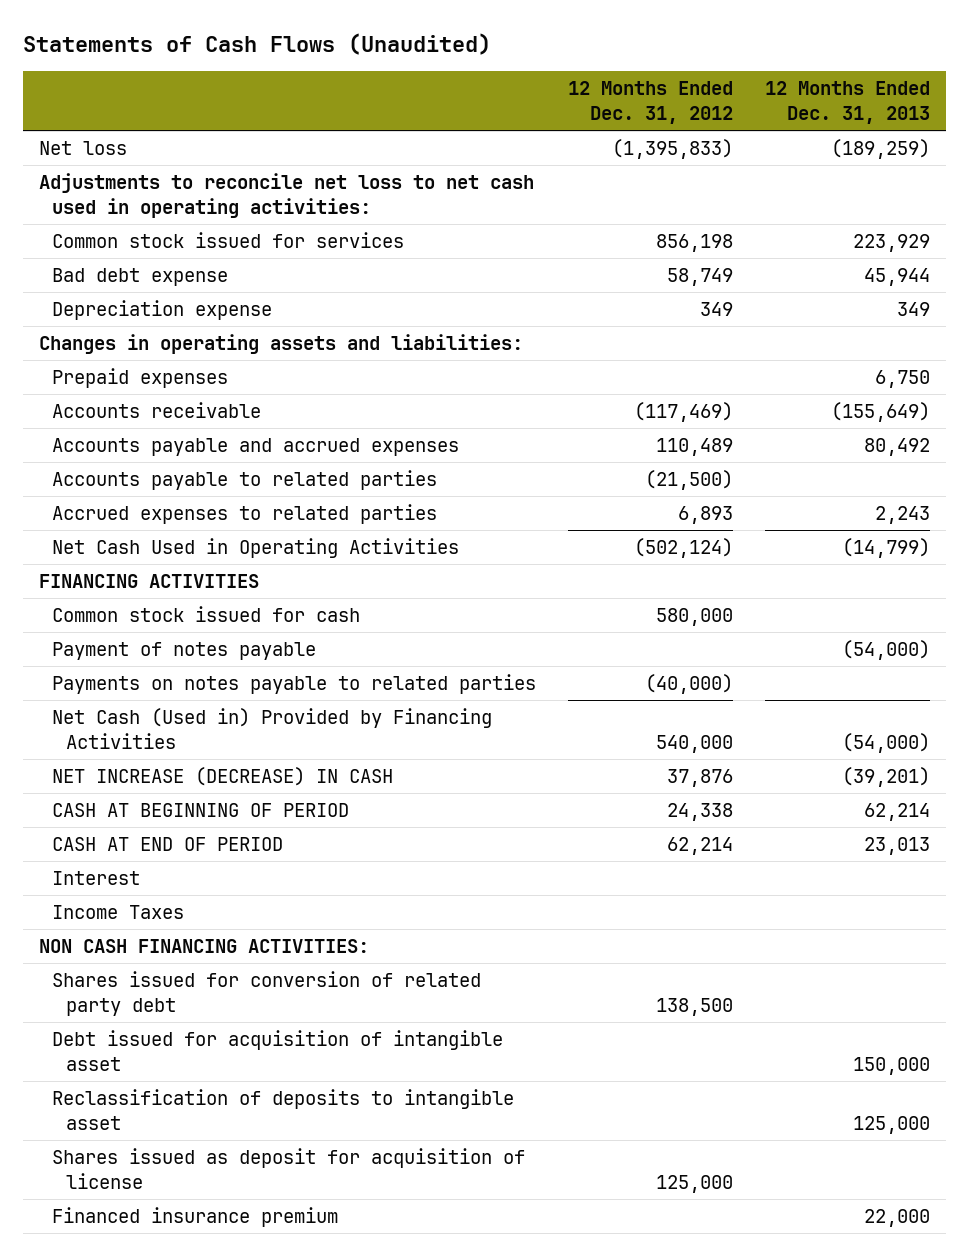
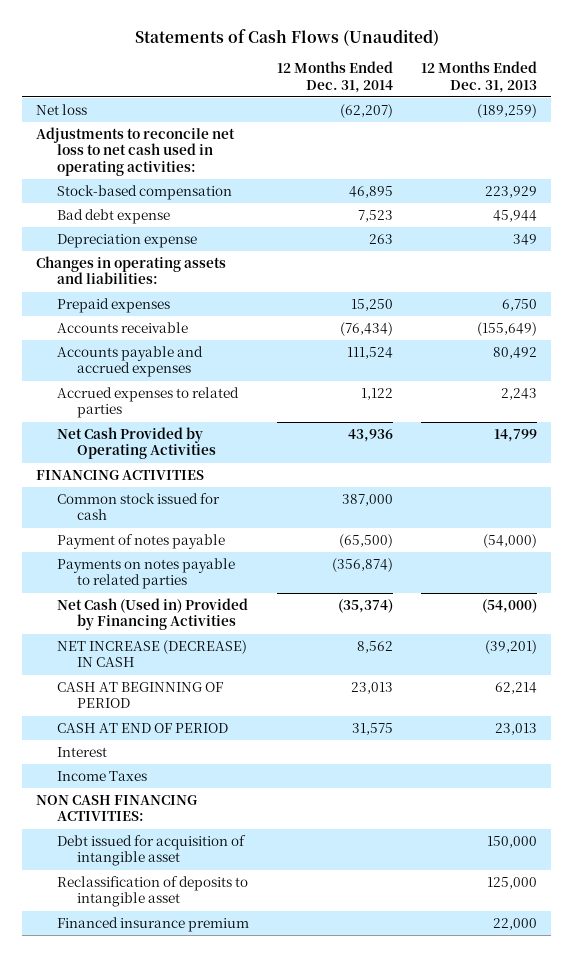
[568,81,734,125] 12 Months Ended Dec. 31, 2012 -> none
none -> [276,60,393,93] 12 Months Ended Dec. 31, 2014
[52,232,405,249] Common stock issued for services -> [56,184,232,200] Stock-based compensation
[52,470,438,491] Accounts payable to related parties -> none
[52,538,460,559] Net Cash Used in Operating Activities -> [56,426,217,460] Net Cash Provided by Operating Activities
[841,538,930,559] (14,799) -> [494,428,538,442] 14,799
[52,971,482,1016] Shares issued for conversion of related party debt -> none
[52,1148,526,1189] Shares issued as deposit for acquisition of license -> none

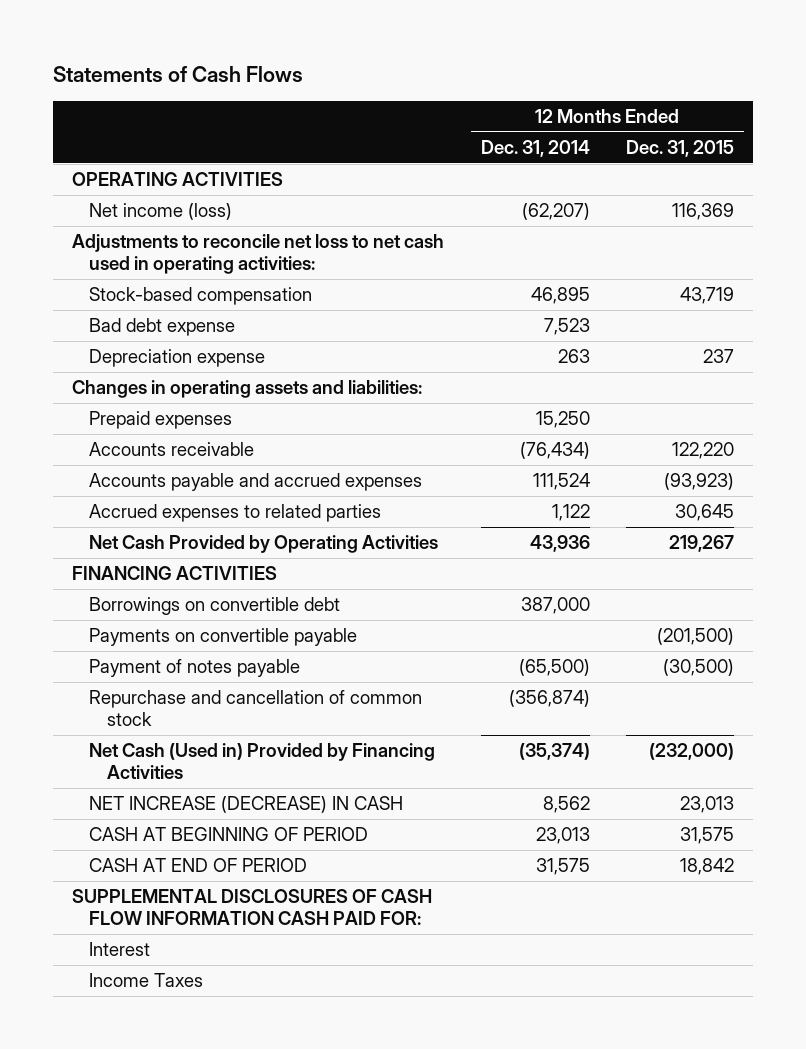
[134,28,439,46] Statements of Cash Flows (Unaudited) -> [53,66,304,83] Statements of Cash Flows
[421,60,538,93] 12 Months Ended Dec. 31, 2013 -> none
none -> [626,139,735,157] Dec. 31, 2015
none -> [71,172,283,187] OPERATING ACTIVITIES
[35,103,87,115] Net loss -> [89,203,233,221] Net income (loss)
[56,492,220,521] Common stock issued for cash -> [89,597,341,616] Borrowings on convertible debt
none -> [89,628,358,647] Payments on convertible payable
[56,557,235,590] Payments on notes payable to related parties -> [89,690,423,727] Repurchase and cancellation of common stock
none -> [71,889,432,926] SUPPLEMENTAL DISCLOSURES OF CASH FLOW INFORMATION CASH PAID FOR:
[35,794,198,822] NON CASH FINANCING ACTIVITIES: -> none
[56,834,246,867] Debt issued for acquisition of intangible asset -> none
[56,875,248,908] Reclassification of deposits to intangible asset -> none
[56,916,249,932] Financed insurance premium -> none

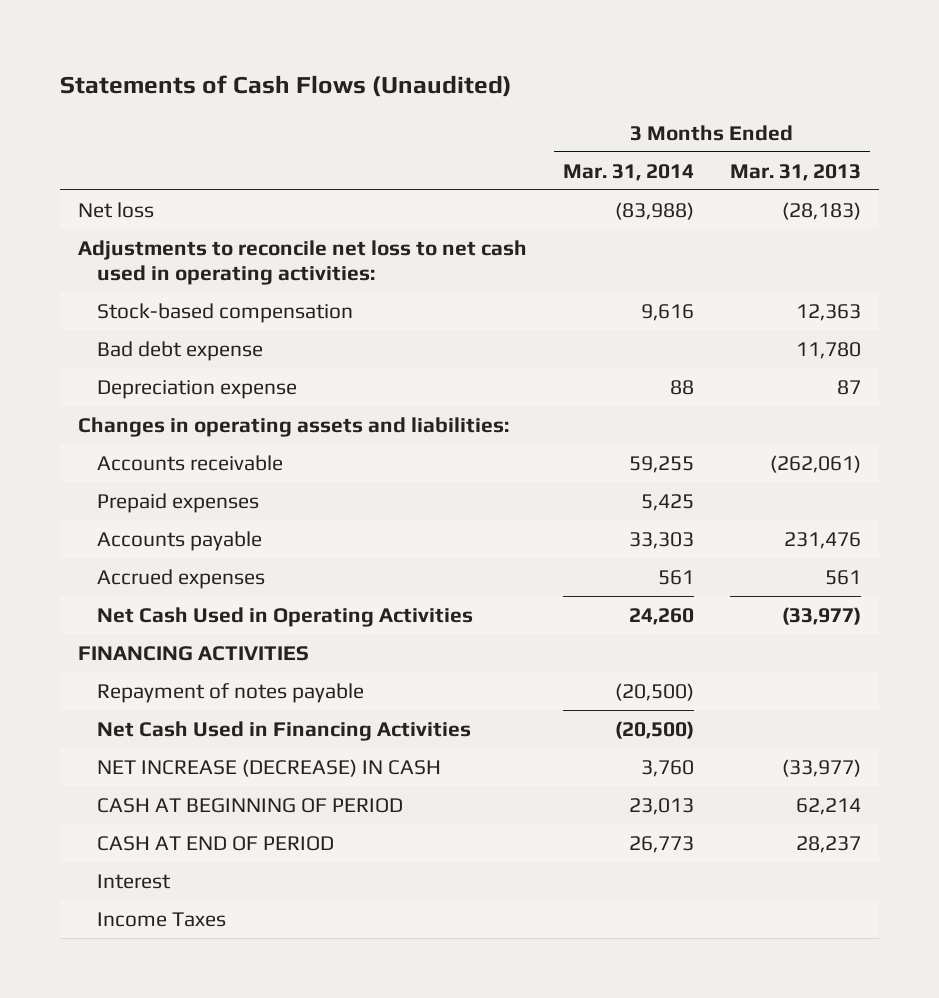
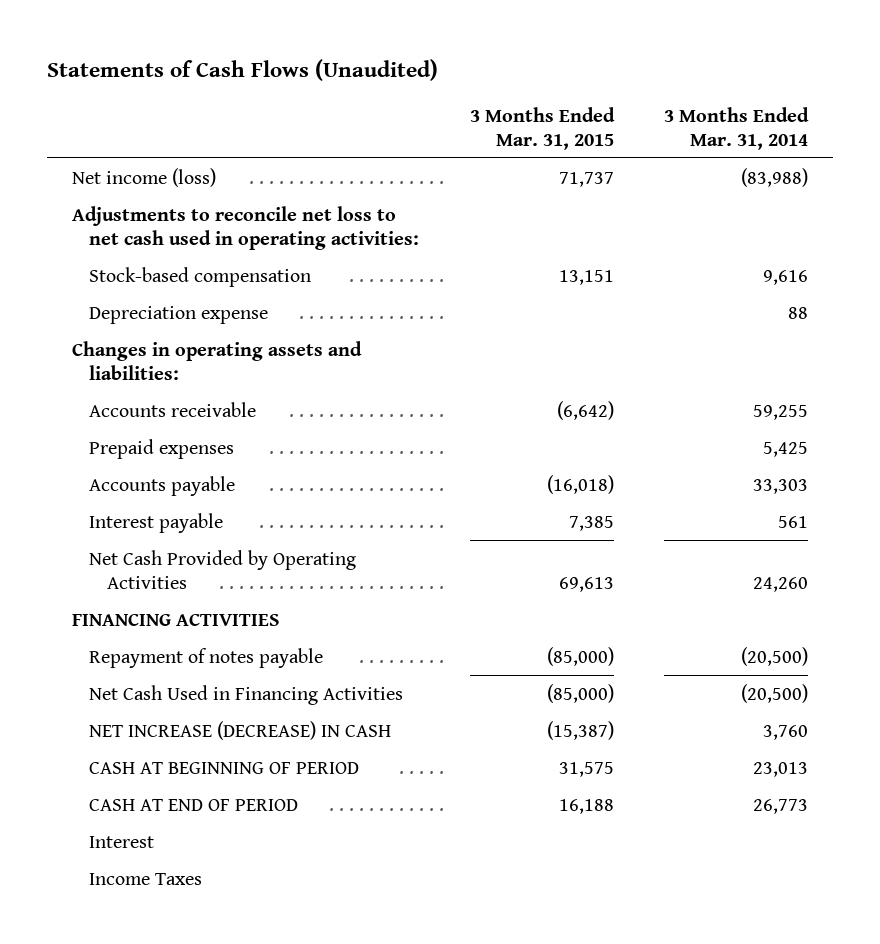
[730,163,862,181] Mar. 31, 2013 -> none
none -> [469,106,615,150] 3 Months Ended Mar. 31, 2015
[77,201,154,218] Net loss -> [71,167,216,187] Net income (loss)
[96,340,263,361] Bad debt expense -> none
[96,568,265,589] Accrued expenses -> [89,512,224,533] Interest payable
[96,606,473,627] Net Cash Used in Operating Activities -> [89,549,357,589] Net Cash Provided by Operating Activities

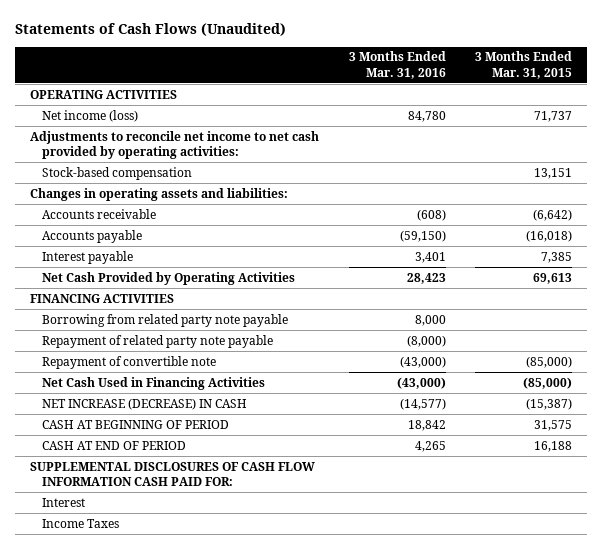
[663,106,809,150] 3 Months Ended Mar. 31, 2014 -> none
none -> [348,51,446,79] 3 Months Ended Mar. 31, 2016
none -> [30,89,178,99] OPERATING ACTIVITIES
[71,205,420,250] Adjustments to reconcile net loss to net cash used in operating activities: -> [30,130,320,160] Adjustments to reconcile net income to net cash provided by operating activities:
[89,305,269,324] Depreciation expense -> none
[89,438,235,459] Prepaid expenses -> none
none -> [41,313,288,327] Borrowing from related party note payable
none -> [41,334,273,348] Repayment of related party note payable
[89,647,324,668] Repayment of notes payable -> [41,355,216,369] Repayment of convertible note
none -> [30,461,316,487] SUPPLEMENTAL DISCLOSURES OF CASH FLOW INFORMATION CASH PAID FOR:

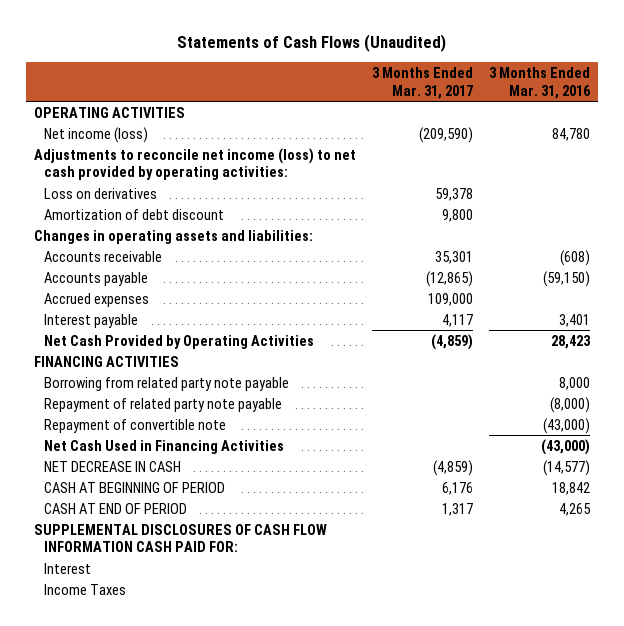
[474,51,572,79] 3 Months Ended Mar. 31, 2015 -> none
none -> [371,67,473,99] 3 Months Ended Mar. 31, 2017
[41,166,192,180] Stock-based compensation -> none
[30,130,320,160] Adjustments to reconcile net income to net cash provided by operating activities: -> [33,147,356,181] Adjustments to reconcile net income (loss) to net cash provided by operating activities:
none -> [43,187,157,199] Loss on derivatives
none -> [43,208,224,220] Amortization of debt discount
none -> [43,292,149,307] Accrued expenses
[41,397,247,410] NET INCREASE (DECREASE) IN CASH -> [43,460,181,472] NET DECREASE IN CASH

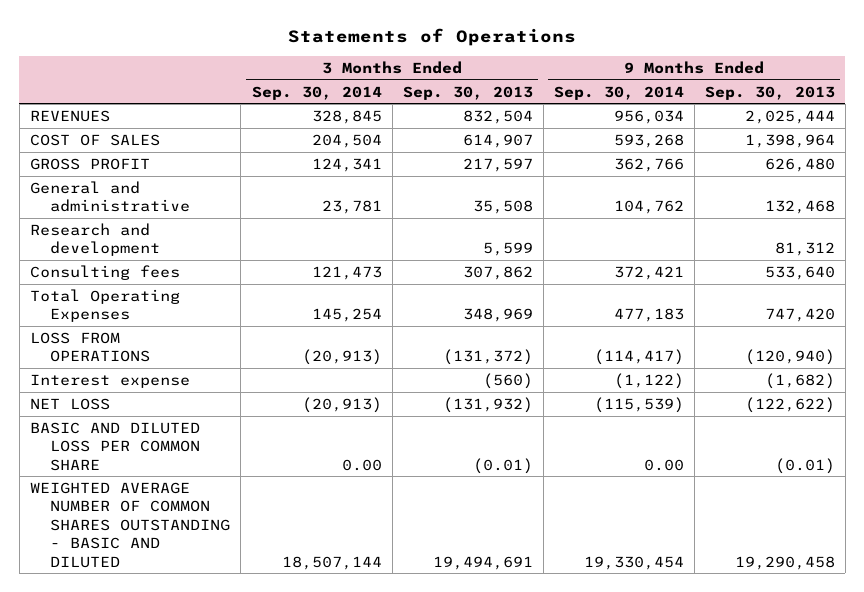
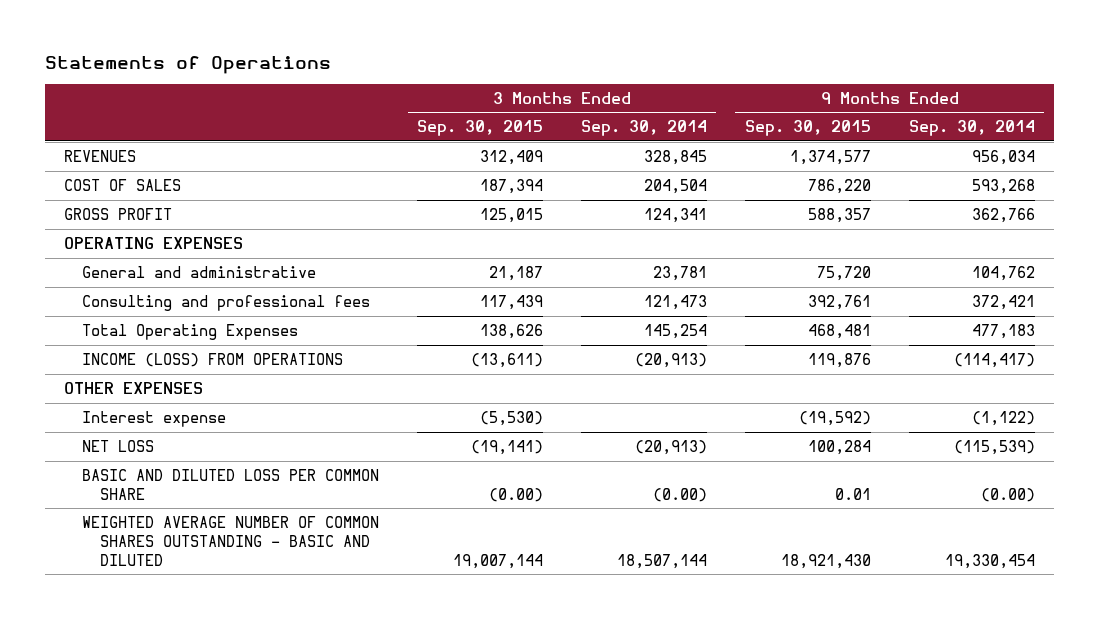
[402,85,533,100] Sep. 30, 2013 -> none
[704,85,835,100] Sep. 30, 2013 -> none
none -> [417,120,544,137] Sep. 30, 2015
none -> [744,120,871,137] Sep. 30, 2015
none -> [64,236,244,249] OPERATING EXPENSES
[29,222,161,257] Research and development -> none
[29,264,180,280] Consulting fees -> [82,294,371,311] Consulting and professional fees
[29,331,151,363] LOSS FROM OPERATIONS -> [82,352,344,367] INCOME (LOSS) FROM OPERATIONS
none -> [64,381,204,394] OTHER EXPENSES
[341,458,382,471] 0.00 -> [653,487,708,502] (0.00)
[643,458,684,471] 0.00 -> [980,487,1035,502] (0.00)

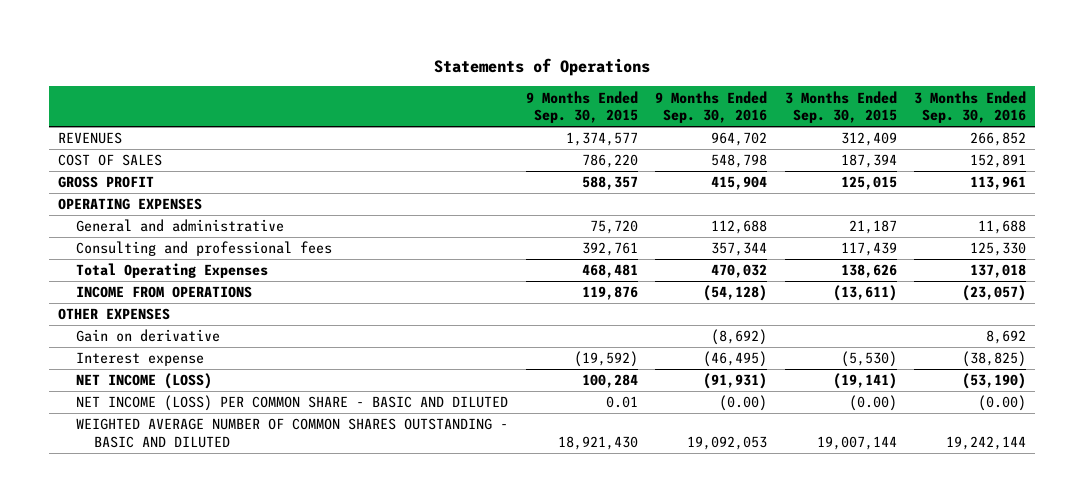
[581,120,708,137] Sep. 30, 2014 -> none
[908,120,1035,137] Sep. 30, 2014 -> none
none -> [655,90,768,123] 9 Months Ended Sep. 30, 2016
none -> [914,90,1027,123] 3 Months Ended Sep. 30, 2016
[82,352,344,367] INCOME (LOSS) FROM OPERATIONS -> [75,286,252,299] INCOME FROM OPERATIONS
none -> [75,329,220,343] Gain on derivative
[82,439,155,452] NET LOSS -> [75,373,212,390] NET INCOME (LOSS)
[82,468,380,500] BASIC AND DILUTED LOSS PER COMMON SHARE -> [75,395,508,412] NET INCOME (LOSS) PER COMMON SHARE - BASIC AND DILUTED

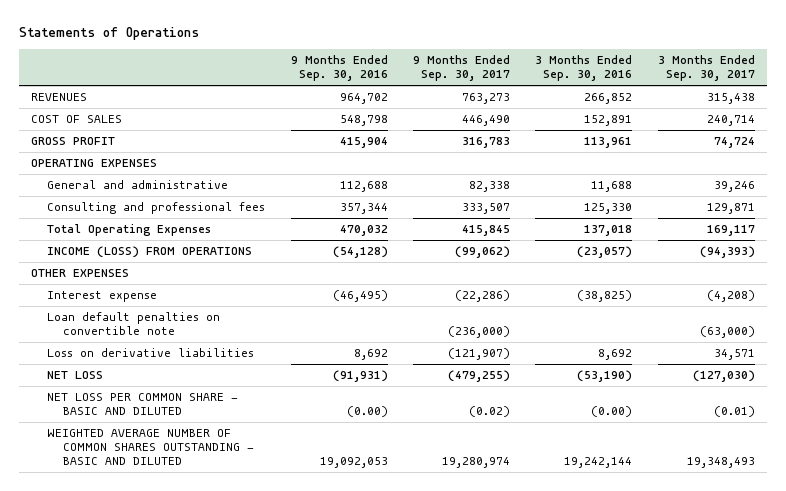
[525,90,638,123] 9 Months Ended Sep. 30, 2015 -> none
[784,90,897,123] 3 Months Ended Sep. 30, 2015 -> none
none -> [413,55,511,82] 9 Months Ended Sep. 30, 2017
none -> [657,55,755,82] 3 Months Ended Sep. 30, 2017
[75,286,252,299] INCOME FROM OPERATIONS -> [47,245,253,258] INCOME (LOSS) FROM OPERATIONS
[75,329,220,343] Gain on derivative -> none
none -> [47,311,221,336] Loan default penalties on convertible note
none -> [47,347,255,357] Loss on derivative liabilities
[75,373,212,390] NET INCOME (LOSS) -> [47,370,104,379] NET LOSS
[75,395,508,412] NET INCOME (LOSS) PER COMMON SHARE - BASIC AND DILUTED -> [47,392,239,416] NET LOSS PER COMMON SHARE - BASIC AND DILUTED

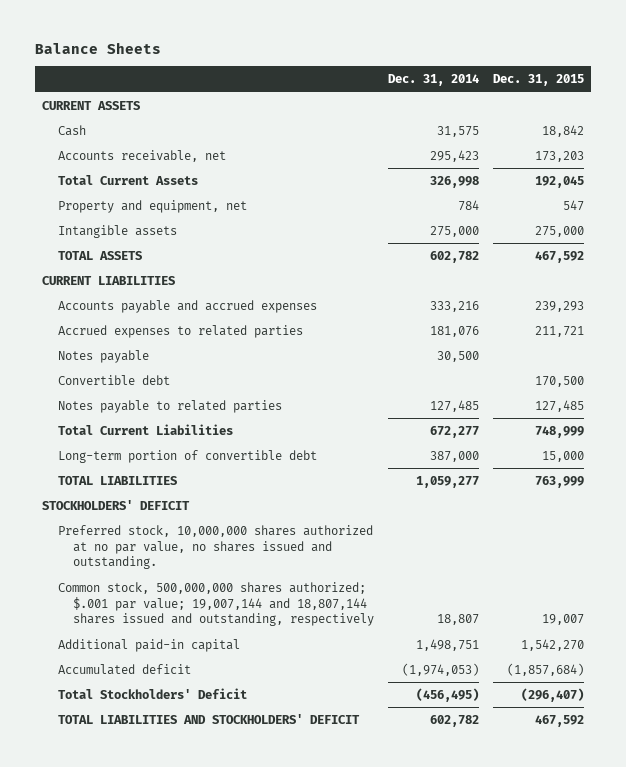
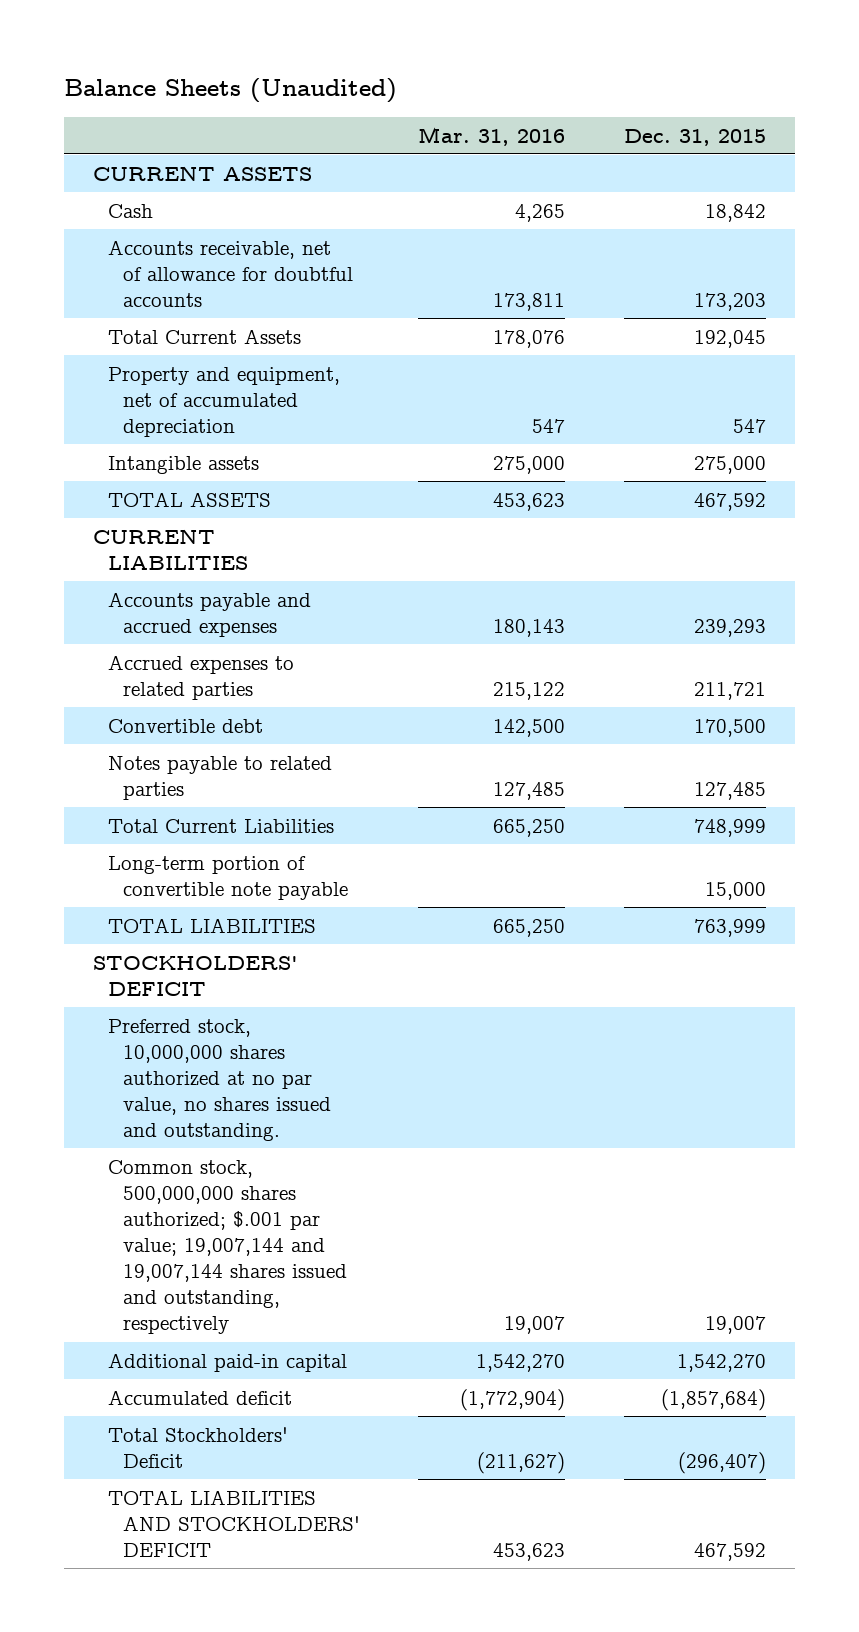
[35,42,162,55] Balance Sheets -> [63,78,397,104] Balance Sheets (Unaudited)
[387,74,479,87] Dec. 31, 2014 -> none
none -> [418,126,566,146] Mar. 31, 2016
[57,149,226,162] Accounts receivable, net -> [108,239,353,307] Accounts receivable, net of allowance for doubtful accounts
[57,199,247,213] Property and equipment, net -> [108,366,341,437] Property and equipment, net of accumulated depreciation
[57,349,149,363] Notes payable -> none
[57,449,317,463] Long-term portion of convertible debt -> [108,855,348,900] Long-term portion of convertible note payable
[57,581,374,627] Common stock, 500,000,000 shares authorized; $.001 par value; 19,007,144 and 18,807,144 shares issued and outstanding, respectively -> [108,1159,347,1335] Common stock, 500,000,000 shares authorized; $.001 par value; 19,007,144 and 19,007,144 shares issued and outstanding, respectively

